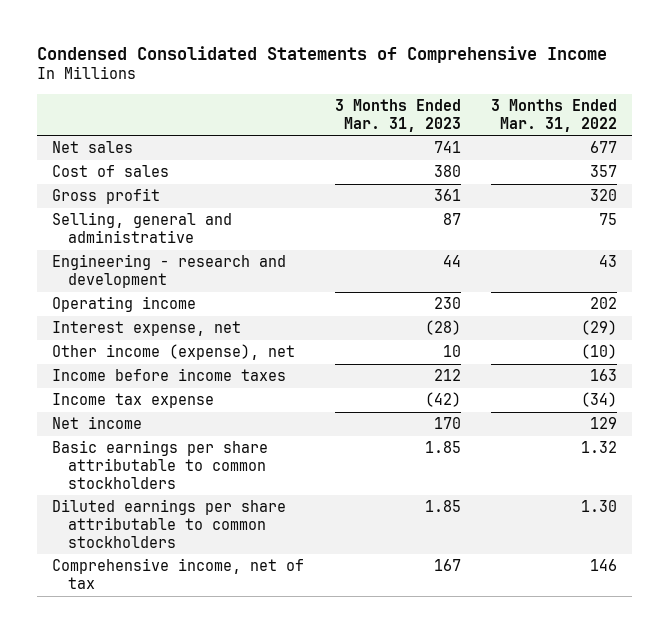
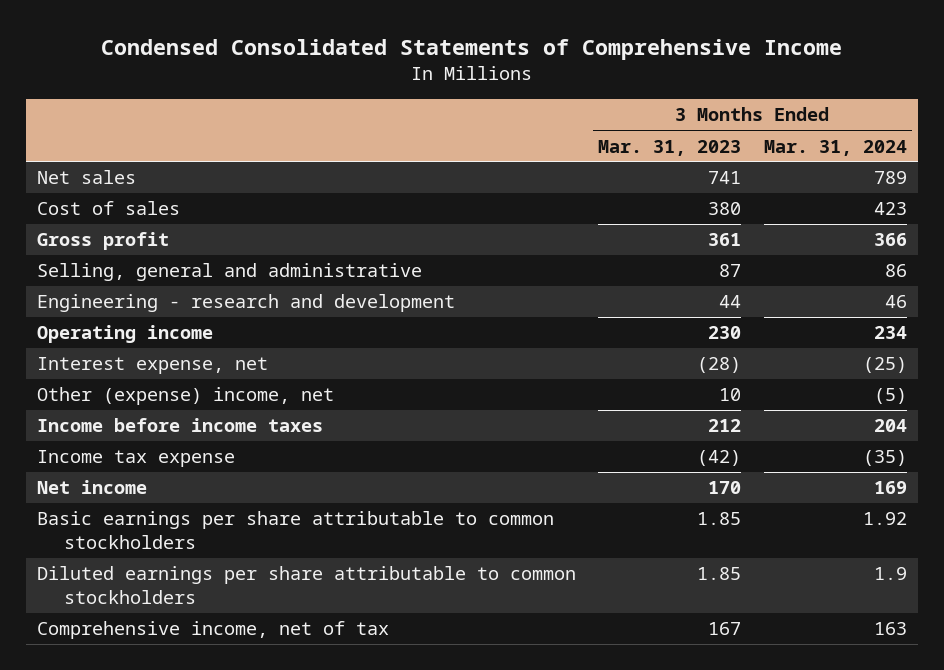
[491,98,618,132] 3 Months Ended Mar. 31, 2022 -> none
none -> [763,139,907,156] Mar. 31, 2024
[52,344,296,361] Other income (expense), net -> [37,387,335,406] Other (expense) income, net

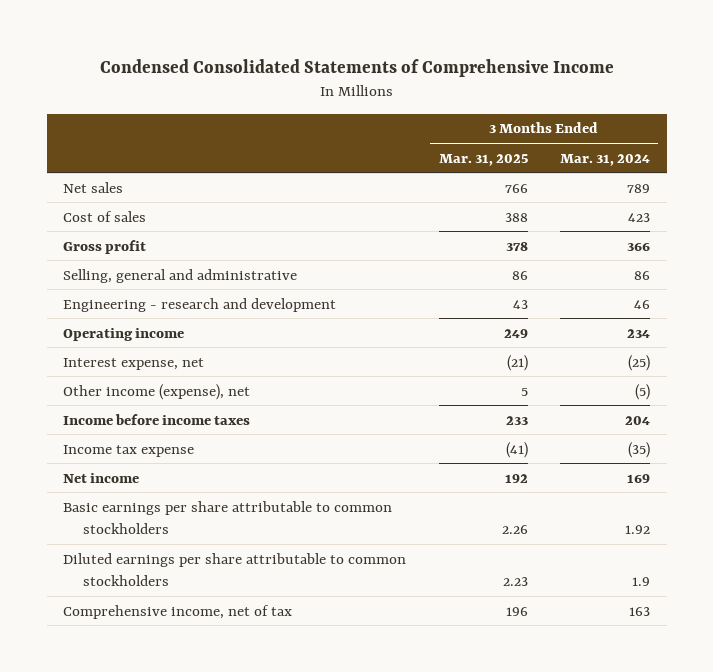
[598,139,742,156] Mar. 31, 2023 -> none
none -> [438,153,528,166] Mar. 31, 2025
[37,387,335,406] Other (expense) income, net -> [62,383,250,400] Other income (expense), net

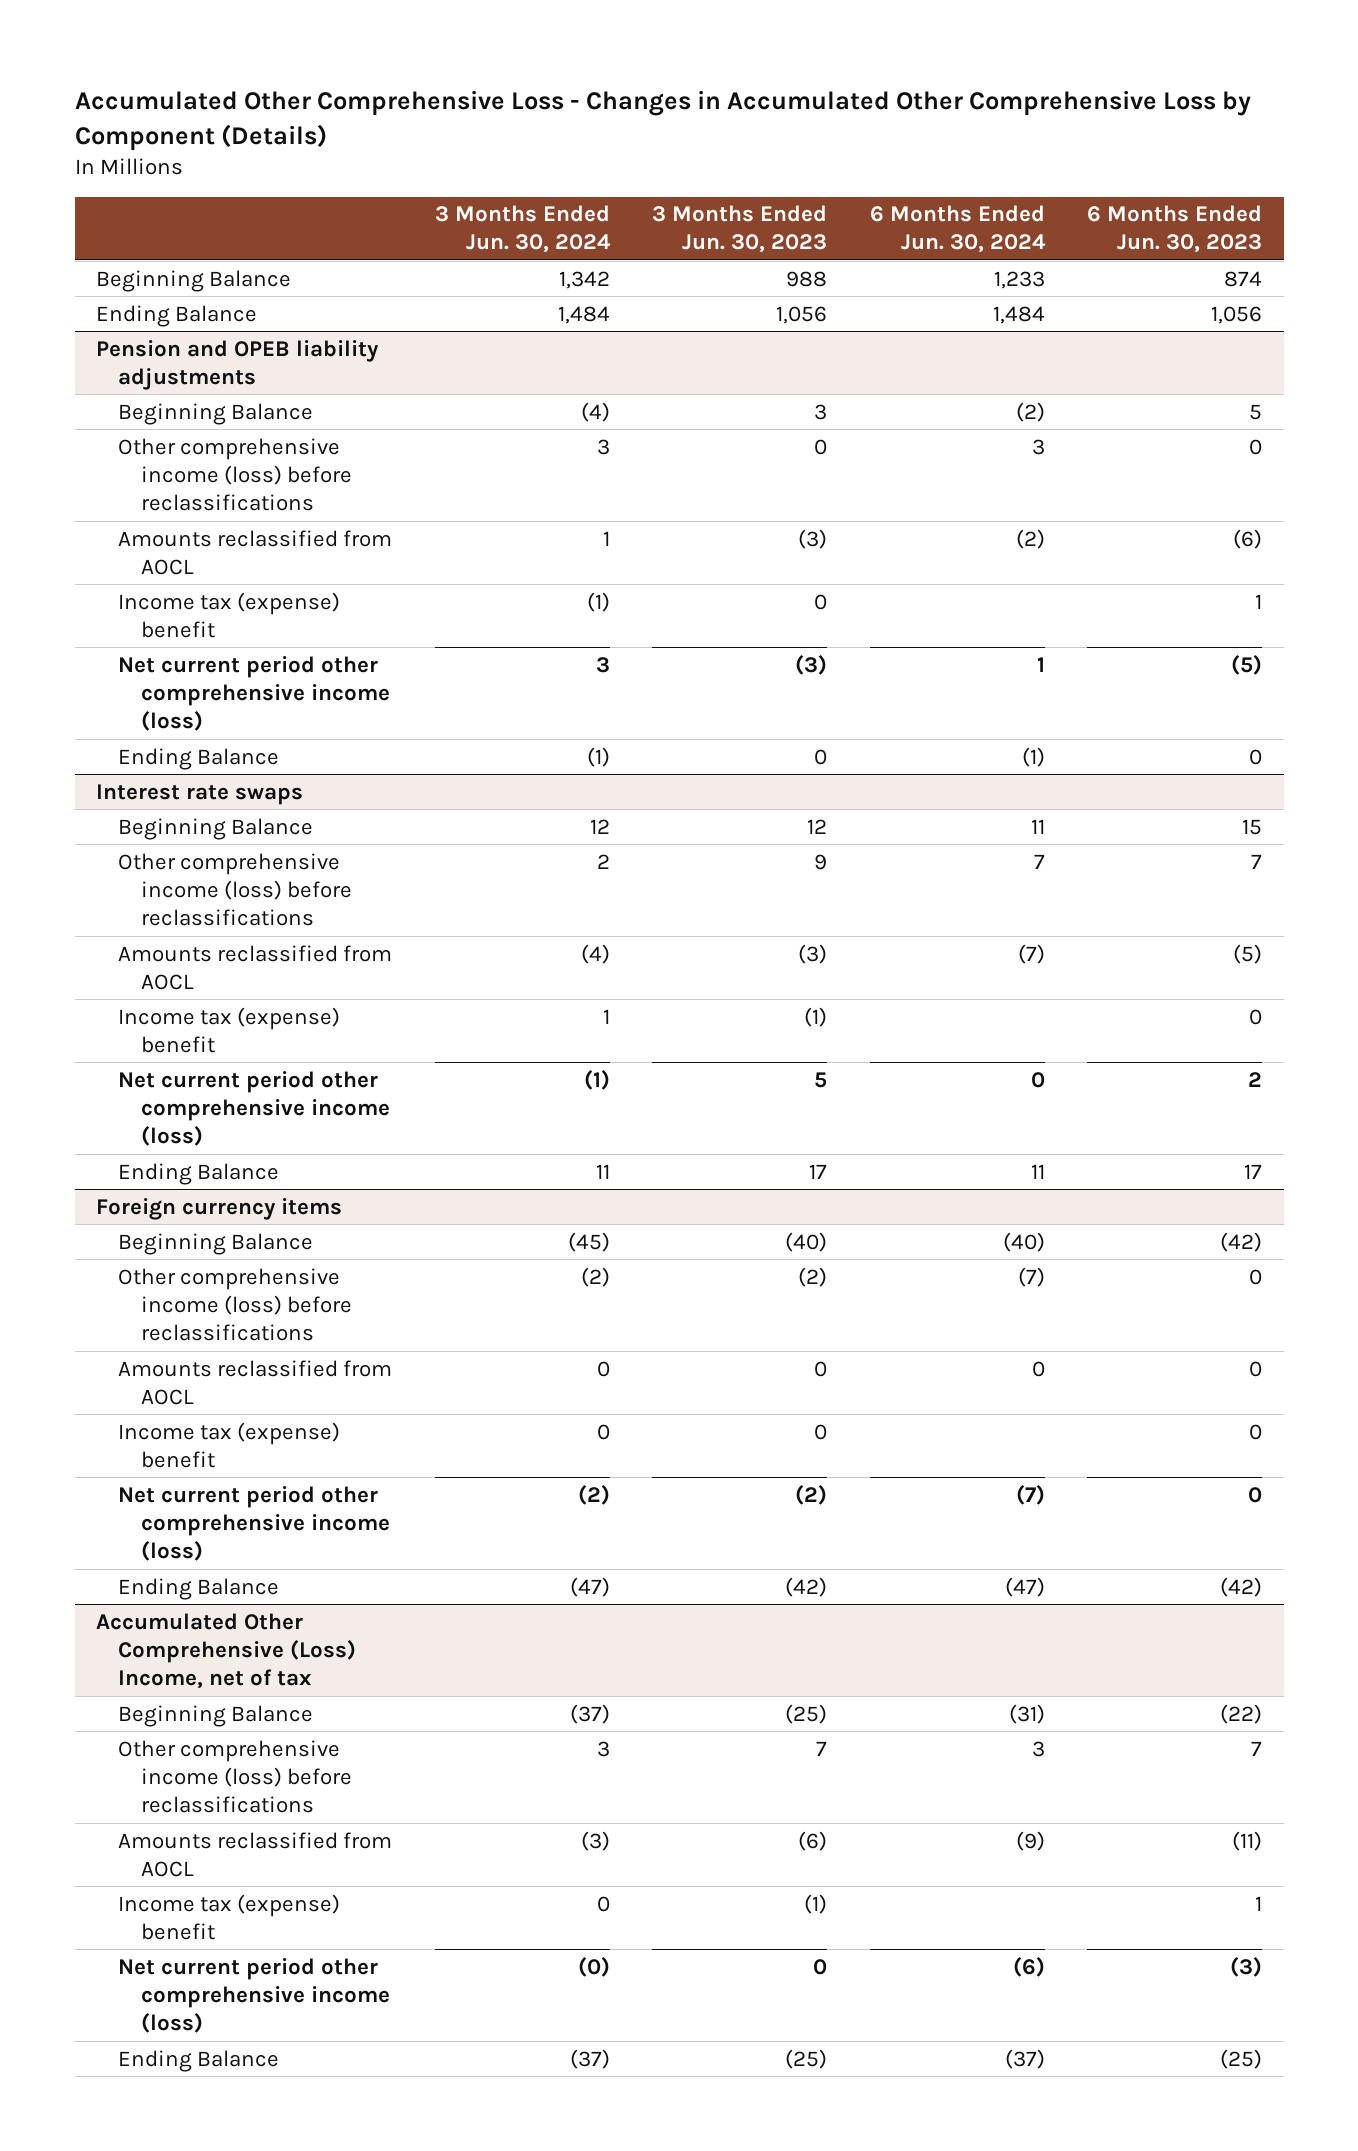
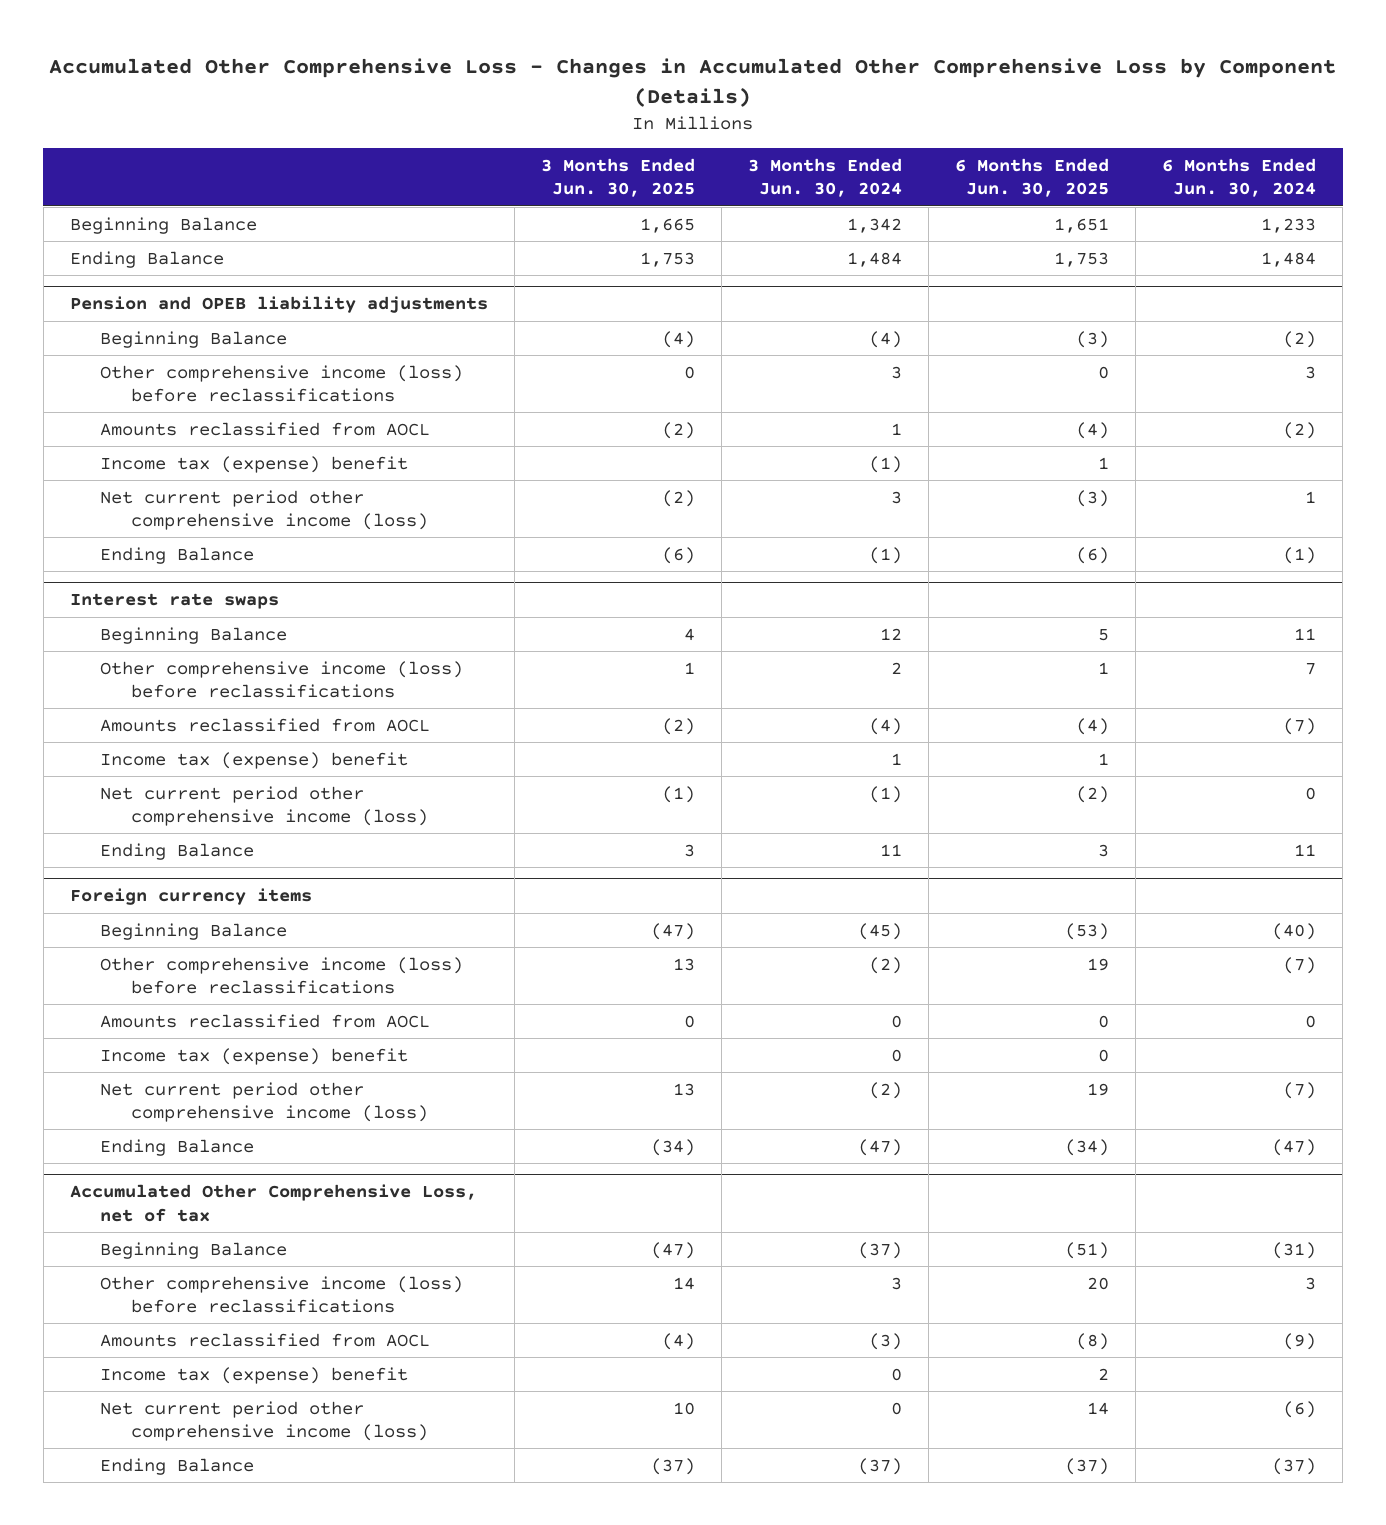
[652,205,828,254] 3 Months Ended Jun. 30, 2023 -> none
[1087,205,1263,254] 6 Months Ended Jun. 30, 2023 -> none
none -> [541,157,696,198] 3 Months Ended Jun. 30, 2025
none -> [955,157,1110,198] 6 Months Ended Jun. 30, 2025
[96,1612,357,1690] Accumulated Other Comprehensive (Loss) Income, net of tax -> [69,1184,477,1222] Accumulated Other Comprehensive Loss, net of tax
[577,1956,610,1977] (0) -> [891,1401,903,1415] 0

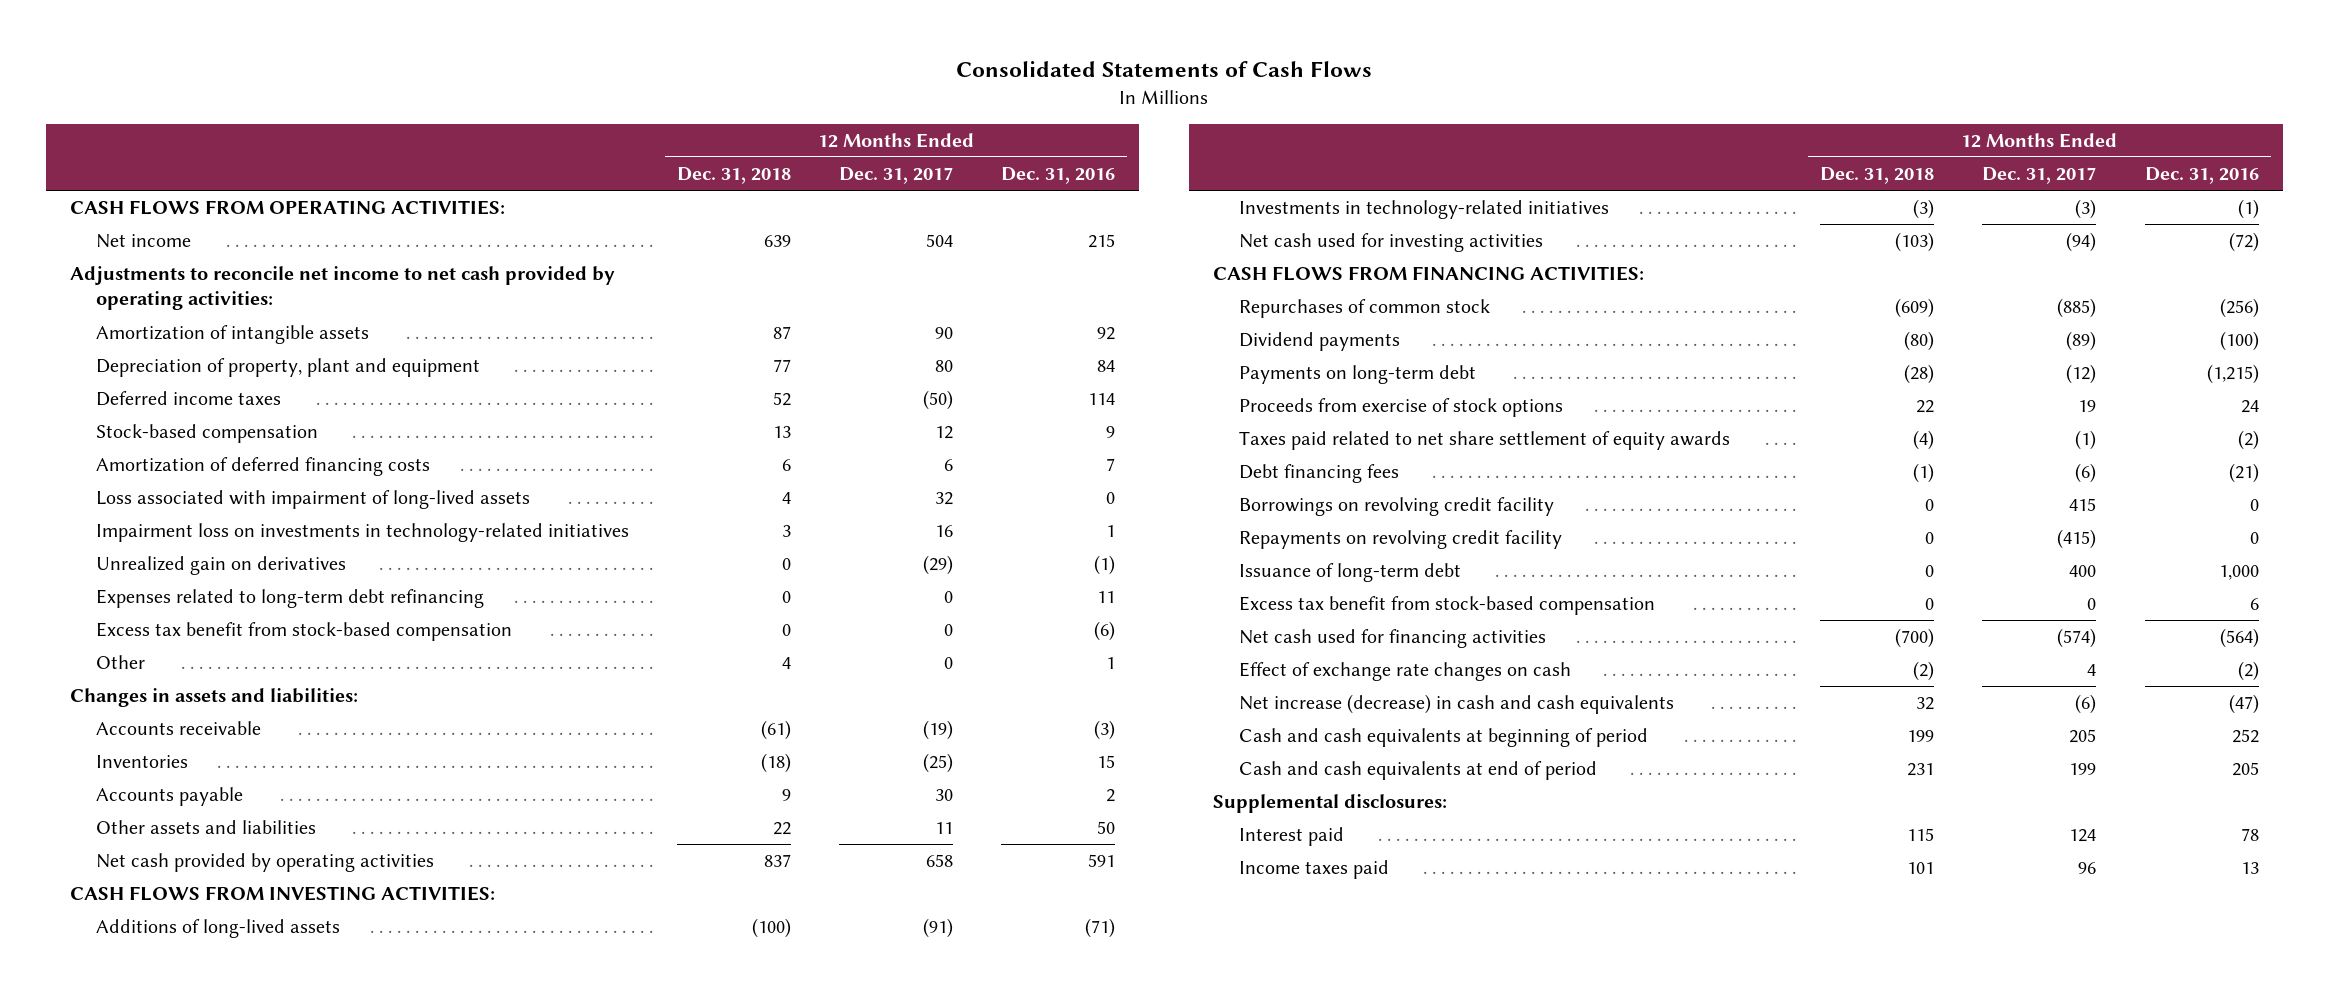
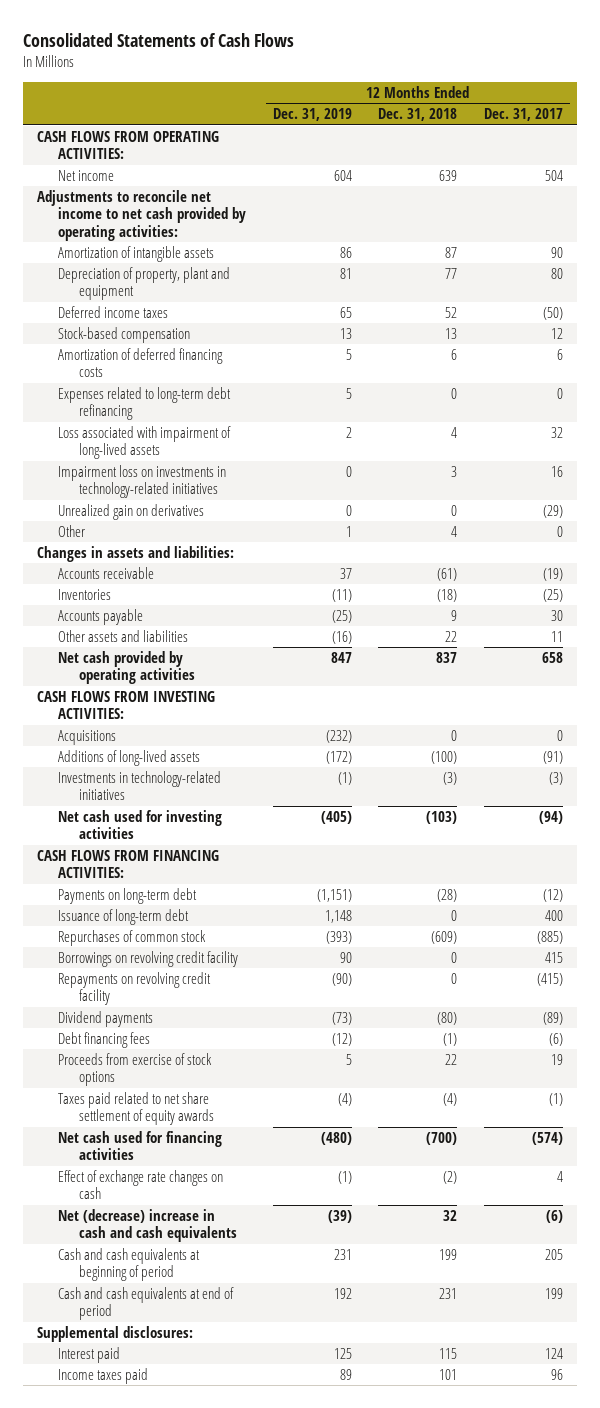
[1001,167,1116,185] Dec. 31, 2016 -> none
none -> [272,108,352,122] Dec. 31, 2019
[95,589,484,609] Expenses related to long-term debt refinancing -> [57,386,231,421] Expenses related to long-term debt refinancing
[95,622,512,642] Excess tax benefit from stock-based compensation -> none
none -> [57,729,116,745] Acquisitions
[1239,365,1477,385] Payments on long-term debt -> [57,887,197,904] Payments on long-term debt
[1239,563,1462,583] Issuance of long-term debt -> [57,908,189,925] Issuance of long-term debt
[1239,497,1555,517] Borrowings on revolving credit facility -> [57,950,238,967] Borrowings on revolving credit facility
[1239,530,1563,550] Repayments on revolving credit facility -> [57,971,211,1006] Repayments on revolving credit facility
[1239,464,1400,484] Debt financing fees -> [57,1031,150,1048] Debt financing fees
[1239,596,1656,616] Excess tax benefit from stock-based compensation -> none
[1239,694,1675,715] Net increase (decrease) in cash and cash equivalents -> [57,1208,237,1243] Net (decrease) increase in cash and cash equivalents

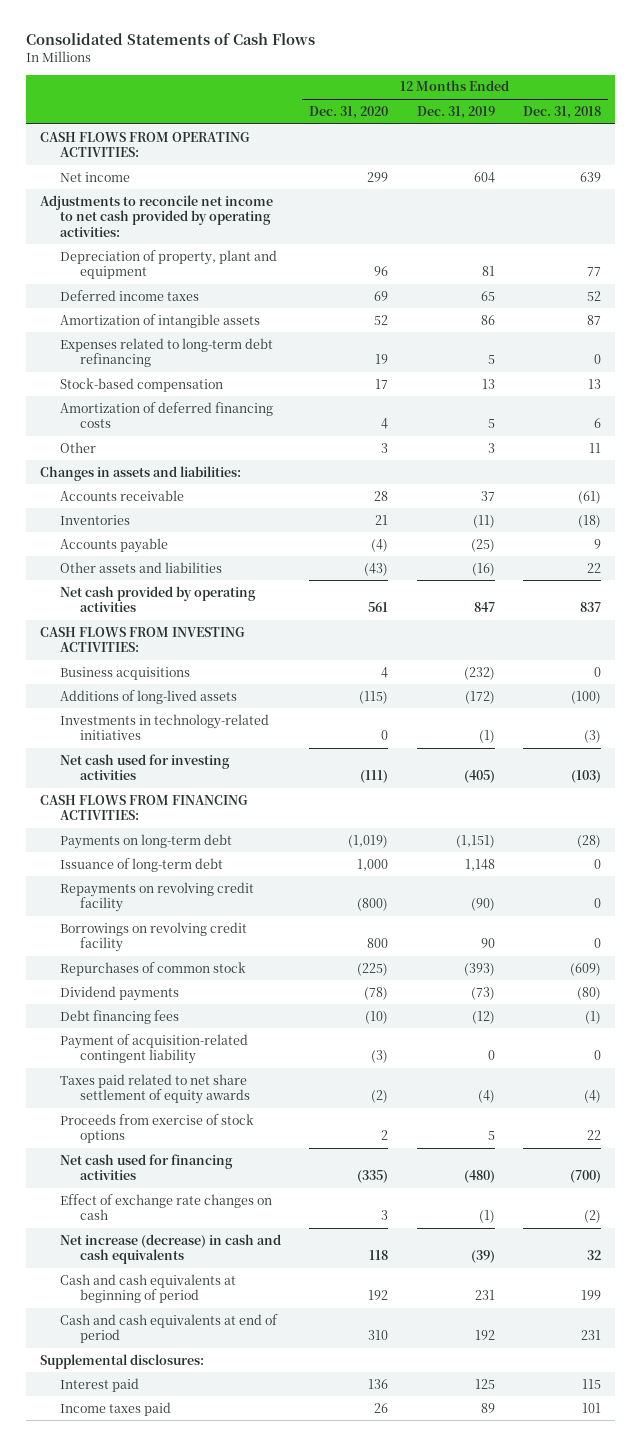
[484,108,564,122] Dec. 31, 2017 -> none
none -> [309,105,389,119] Dec. 31, 2020
[57,245,214,262] Amortization of intangible assets -> [59,313,260,328] Amortization of intangible assets
[57,386,231,421] Expenses related to long-term debt refinancing -> [59,337,273,368] Expenses related to long-term debt refinancing
[57,425,231,460] Loss associated with impairment of long-lived assets -> none
[57,464,226,499] Impairment loss on investments in technology-related initiatives -> none
[57,503,204,520] Unrealized gain on derivatives -> none
[345,525,352,537] 1 -> [487,442,495,453] 3
[451,525,458,537] 4 -> [589,442,602,453] 11
[57,729,116,745] Acquisitions -> [59,666,190,680] Business acquisitions
[57,950,238,967] Borrowings on revolving credit facility -> [59,921,247,953] Borrowings on revolving credit facility
[57,929,206,946] Repurchases of common stock -> [59,961,246,976] Repurchases of common stock
none -> [59,1033,248,1065] Payment of acquisition-related contingent liability
[57,1052,212,1087] Proceeds from exercise of stock options -> [59,1113,254,1144] Proceeds from exercise of stock options
[57,1208,237,1243] Net (decrease) increase in cash and cash equivalents -> [59,1233,281,1265] Net increase (decrease) in cash and cash equivalents

